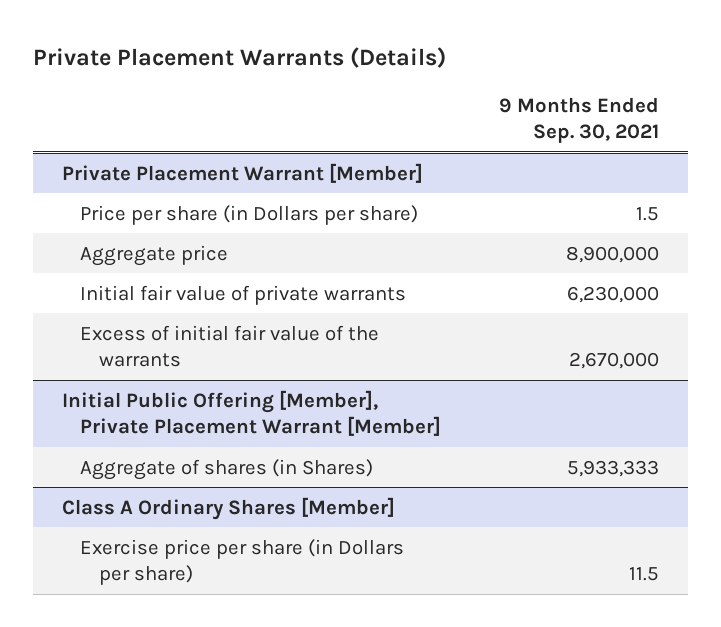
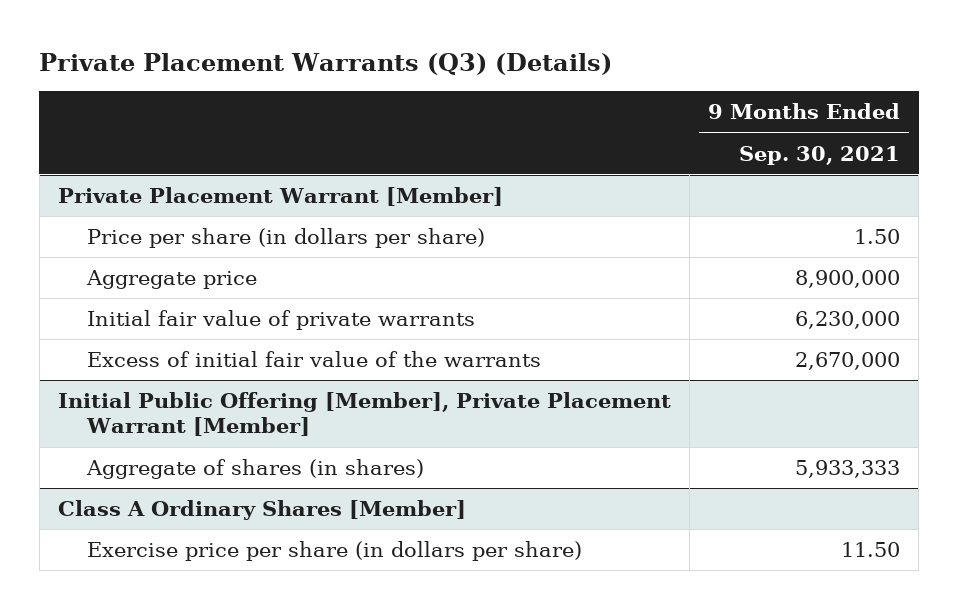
[32,46,446,68] Private Placement Warrants (Details) -> [39,52,613,75] Private Placement Warrants (Q3) (Details)
[80,204,419,225] Price per share (in Dollars per share) -> [87,228,486,249] Price per share (in dollars per share)
[635,206,659,221] 1.5 -> [854,229,901,245] 1.50
[80,458,374,480] Aggregate of shares (in Shares) -> [86,459,425,480] Aggregate of shares (in shares)
[80,538,405,585] Exercise price per share (in Dollars per share) -> [87,541,583,562] Exercise price per share (in dollars per share)
[628,566,659,581] 11.5 -> [841,542,901,558] 11.50

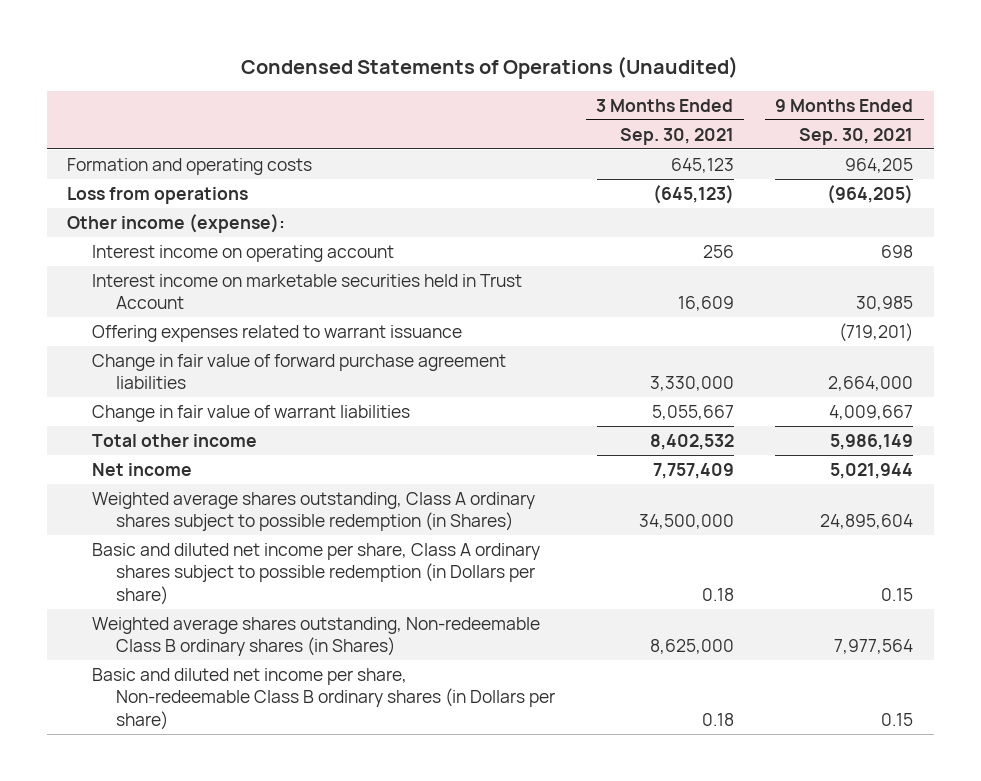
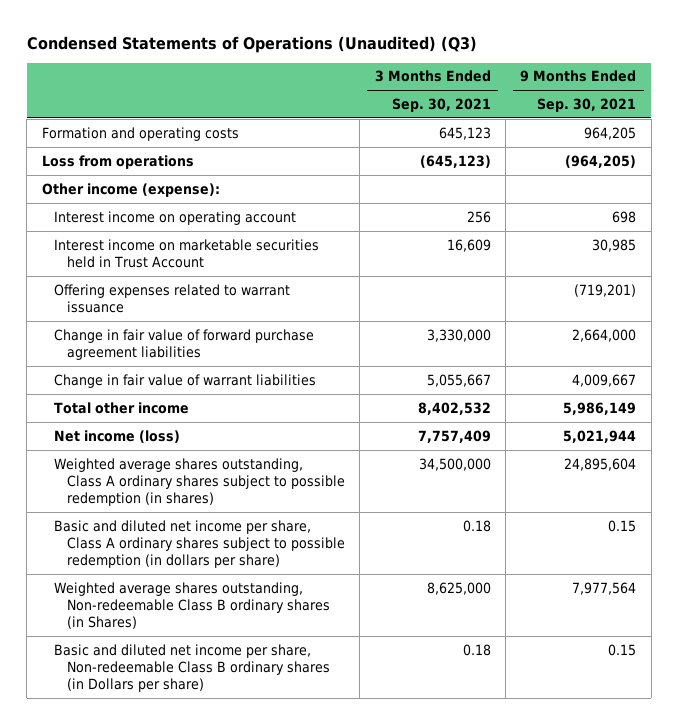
[241,55,739,79] Condensed Statements of Operations (Unaudited) -> [26,35,477,53] Condensed Statements of Operations (Unaudited) (Q3)
[91,462,192,476] Net income -> [54,429,181,443] Net income (loss)
[91,491,535,532] Weighted average shares outstanding, Class A ordinary shares subject to possible redemption (in Shares) -> [54,457,346,506] Weighted average shares outstanding, Class A ordinary shares subject to possible redemption (in shares)
[91,542,540,605] Basic and diluted net income per share, Class A ordinary shares subject to possible redemption (in Dollars per share) -> [54,519,346,568] Basic and diluted net income per share, Class A ordinary shares subject to possible redemption (in dollars per share)

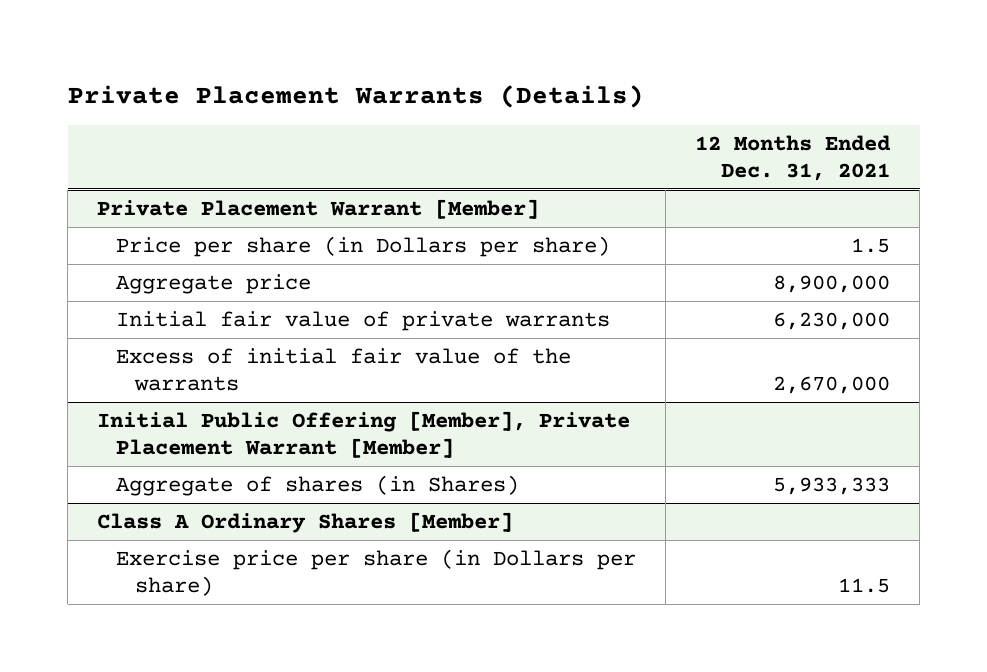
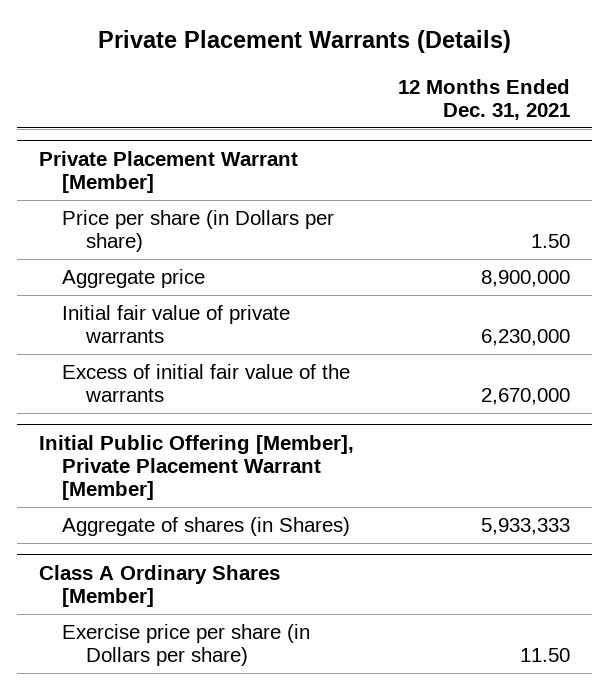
[851,237,891,253] 1.5 -> [531,234,571,249] 1.50
[838,577,891,593] 11.5 -> [520,648,571,663] 11.50

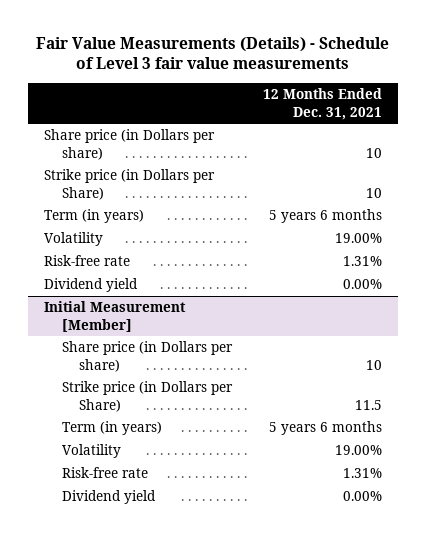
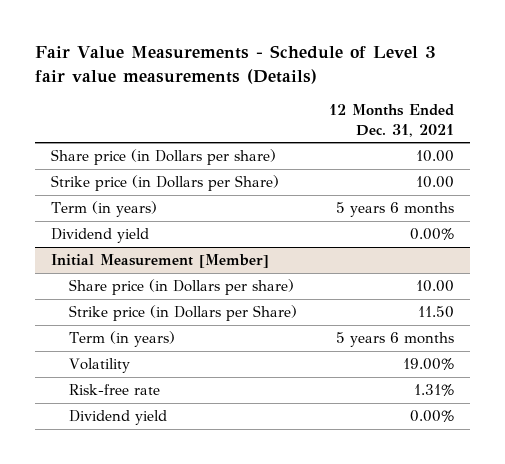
[35,36,389,70] Fair Value Measurements (Details) - Schedule of Level 3 fair value measurements -> [34,45,436,84] Fair Value Measurements - Schedule of Level 3 fair value measurements (Details)
[366,147,383,158] 10 -> [416,150,455,163] 10.00
[366,187,383,198] 10 -> [416,176,455,189] 10.00
[43,232,103,247] Volatility -> none
[43,255,130,267] Risk-free rate -> none
[366,359,383,370] 10 -> [416,280,455,293] 10.00
[355,399,383,410] 11.5 -> [418,306,455,319] 11.50

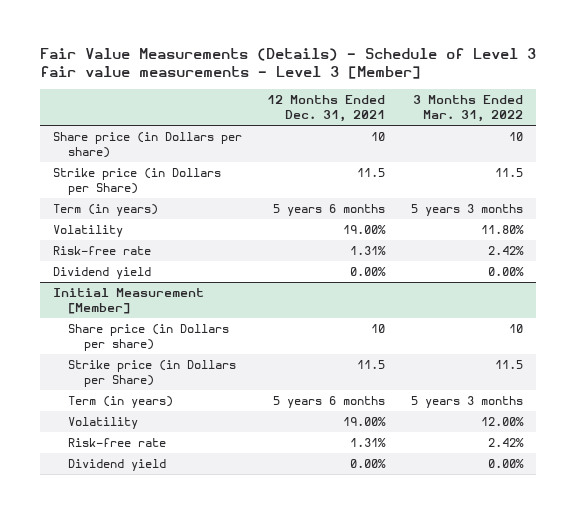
[34,45,436,84] Fair Value Measurements - Schedule of Level 3 fair value measurements (Details) -> [39,47,536,80] Fair Value Measurements (Details) - Schedule of Level 3 fair value measurements - Level 3 [Member]
none -> [413,95,524,123] 3 Months Ended Mar. 31, 2022
[416,150,455,163] 10.00 -> [371,132,386,142] 10
[416,176,455,189] 10.00 -> [357,168,386,178] 11.5
none -> [52,225,123,238] Volatility
none -> [52,246,151,256] Risk-free rate
[416,280,455,293] 10.00 -> [371,324,386,334] 10
[418,306,455,319] 11.50 -> [357,360,386,370] 11.5

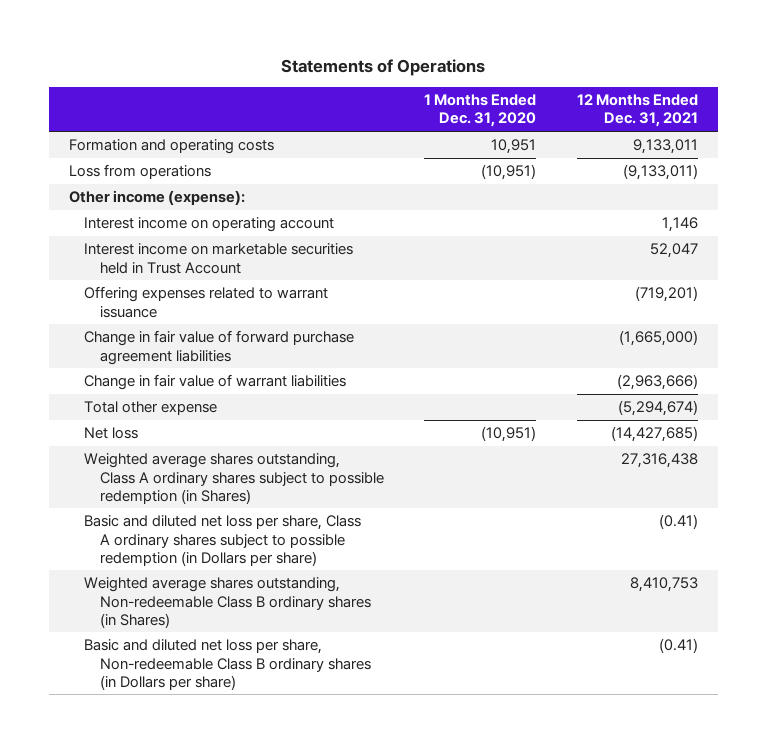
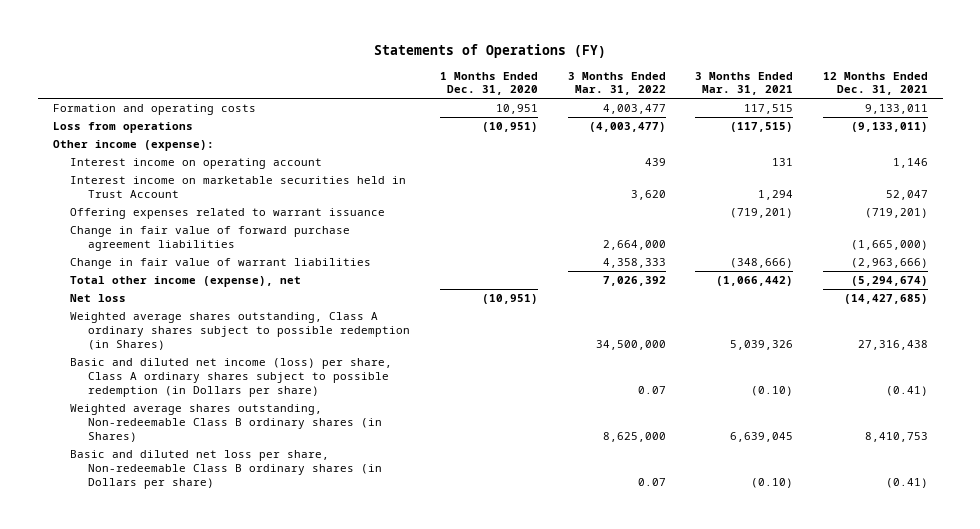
[281,58,486,76] Statements of Operations -> [374,44,607,59] Statements of Operations (FY)
none -> [567,71,666,96] 3 Months Ended Mar. 31, 2022
none -> [695,71,794,96] 3 Months Ended Mar. 31, 2021
[84,401,218,416] Total other expense -> [70,276,302,288] Total other income (expense), net
[84,515,362,566] Basic and diluted net loss per share, Class A ordinary shares subject to possible redemption (in Dollars per share) -> [70,358,393,397] Basic and diluted net income (loss) per share, Class A ordinary shares subject to possible redemption (in Dollars per share)

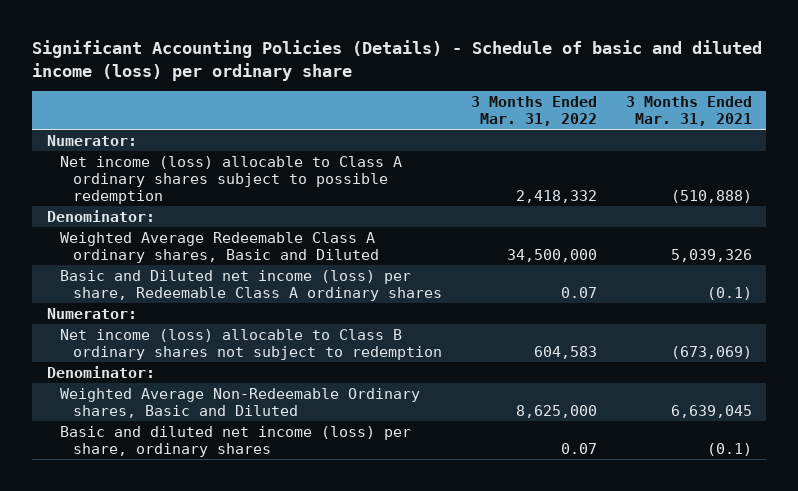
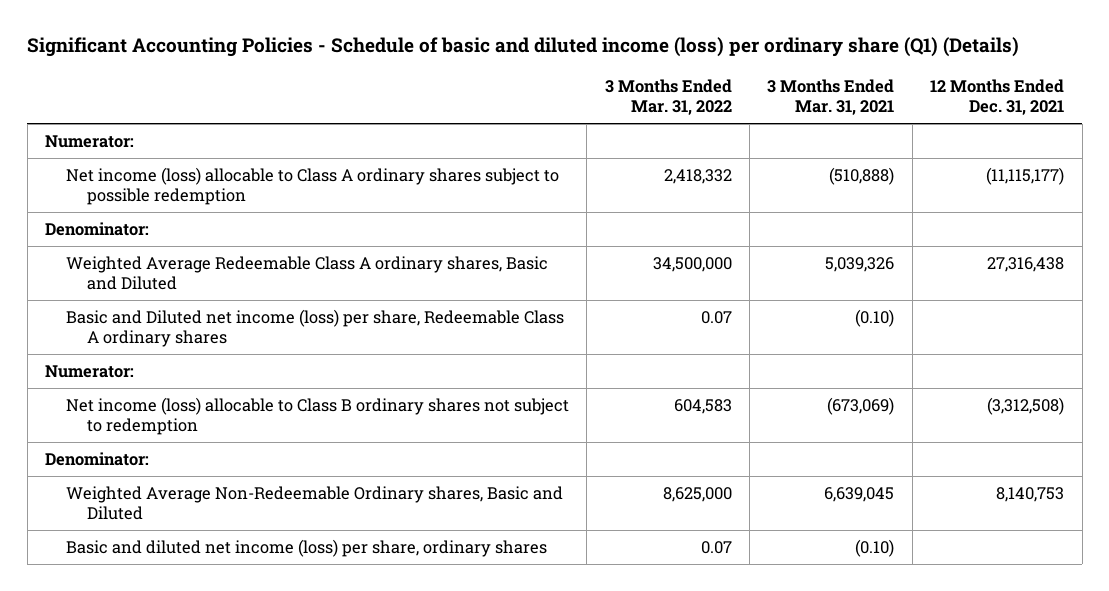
[32,40,763,81] Significant Accounting Policies (Details) - Schedule of basic and diluted income (loss) per ordinary share -> [27,37,1020,58] Significant Accounting Policies - Schedule of basic and diluted income (loss) per ordinary share (Q1) (Details)
none -> [930,78,1065,116] 12 Months Ended Dec. 31, 2021
[706,286,752,300] (0.1) -> [855,308,895,327] (0.10)
[706,442,752,456] (0.1) -> [855,538,895,557] (0.10)

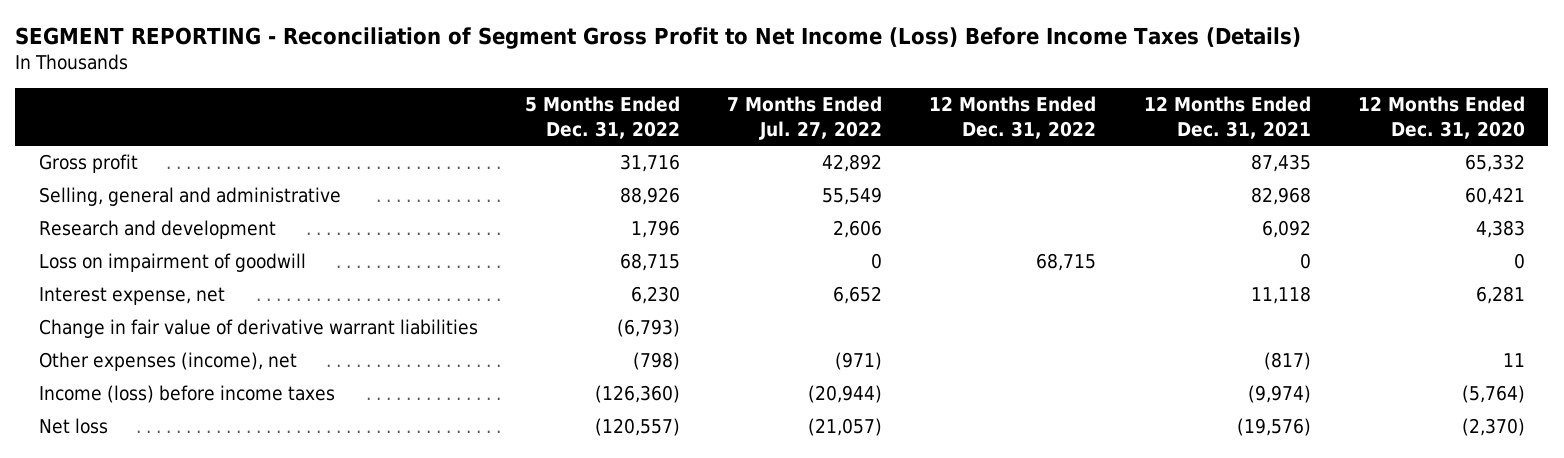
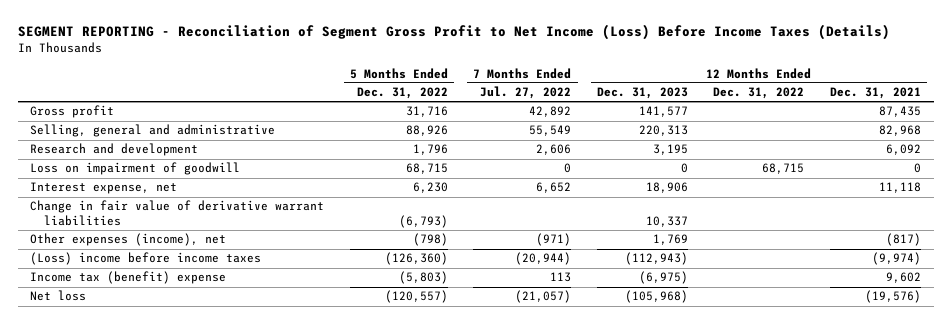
[1357,96,1525,139] 12 Months Ended Dec. 31, 2020 -> none
none -> [596,87,688,100] Dec. 31, 2023
[38,385,335,404] Income (loss) before income taxes -> [30,252,262,266] (Loss) income before income taxes
none -> [30,271,227,285] Income tax (benefit) expense

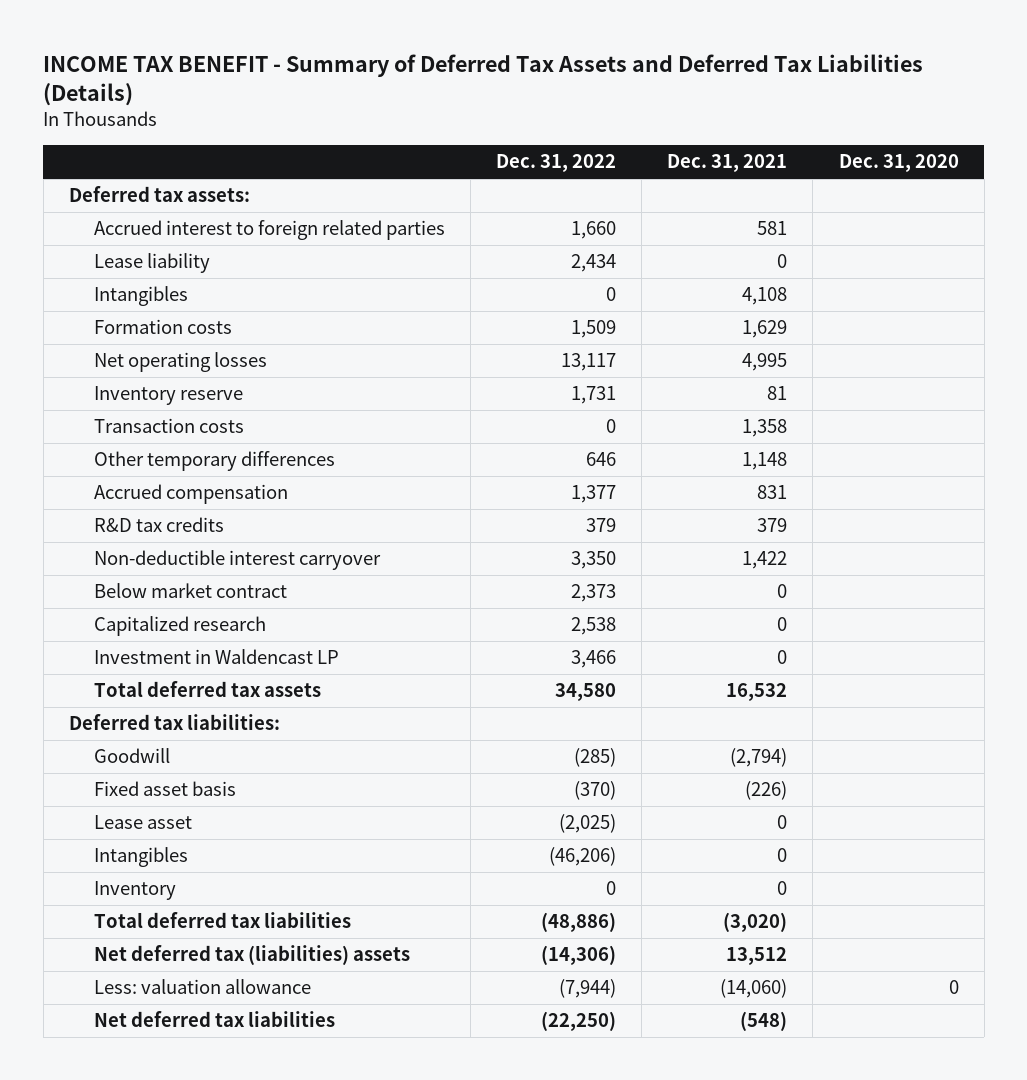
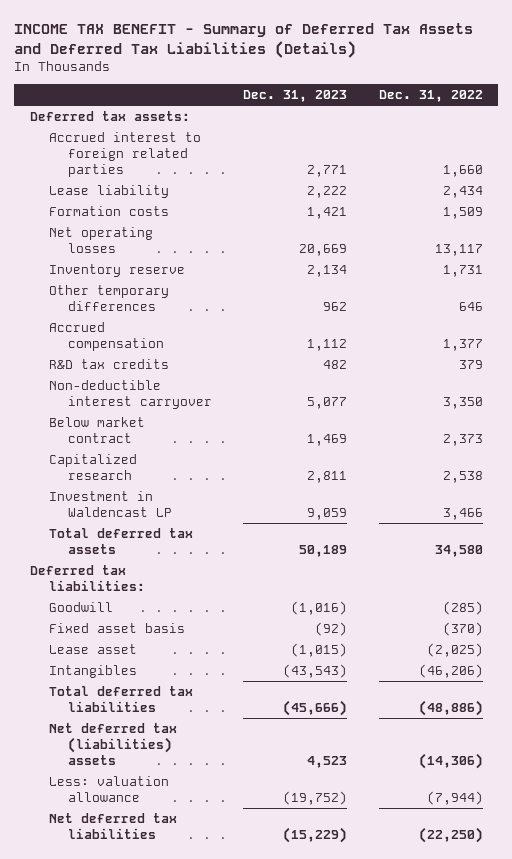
[667,154,788,173] Dec. 31, 2021 -> none
[838,154,959,173] Dec. 31, 2020 -> none
none -> [243,90,348,103] Dec. 31, 2023
[93,286,188,307] Intangibles -> none
[93,418,244,434] Transaction costs -> none
[93,881,176,901] Inventory -> none

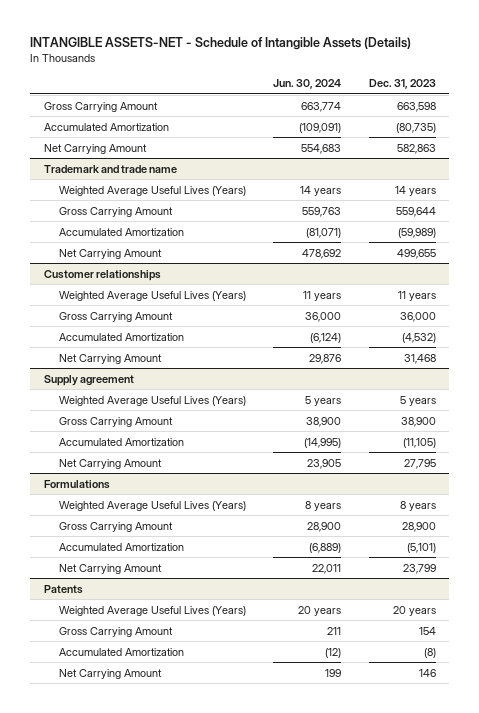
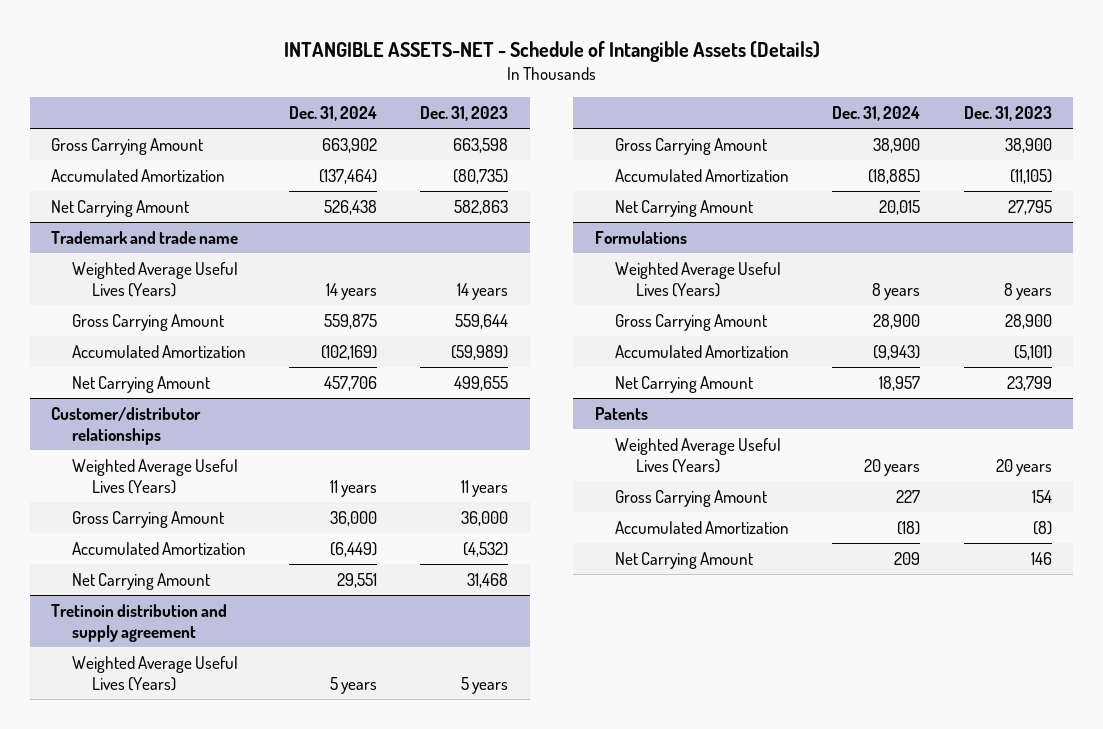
[273,79,342,90] Jun. 30, 2024 -> none
none -> [289,106,378,122] Dec. 31, 2024
[43,269,161,281] Customer relationships -> [51,406,202,445] Customer/distributor relationships
[43,374,134,386] Supply agreement -> none
none -> [51,603,228,642] Tretinoin distribution and supply agreement

